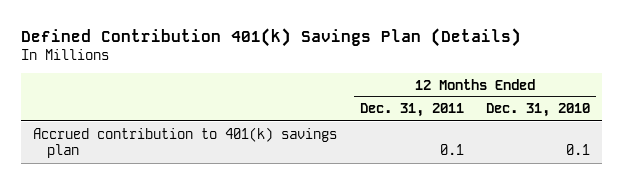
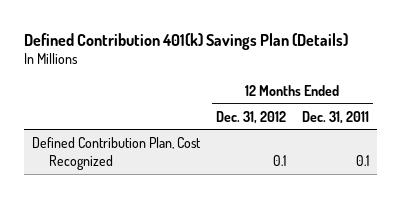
[486,103,591,118] Dec. 31, 2010 -> none
none -> [215,110,286,124] Dec. 31, 2012
[32,126,337,159] Accrued contribution to 401(k) savings plan -> [31,136,201,170] Defined Contribution Plan, Cost Recognized

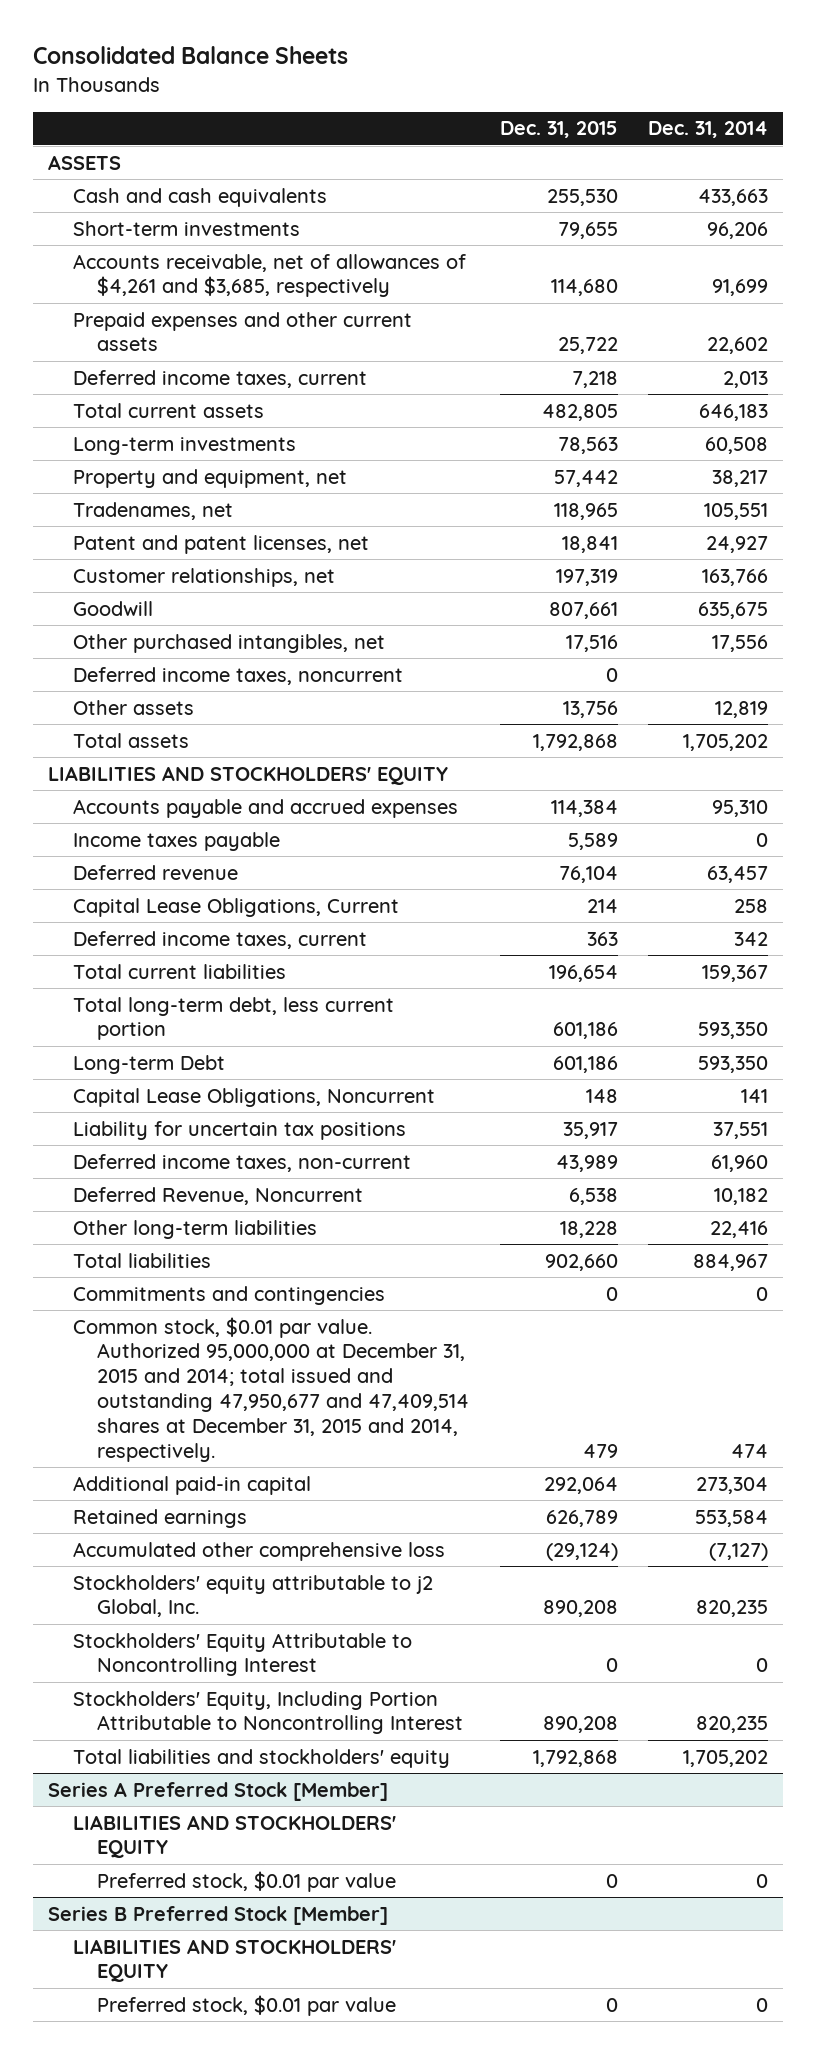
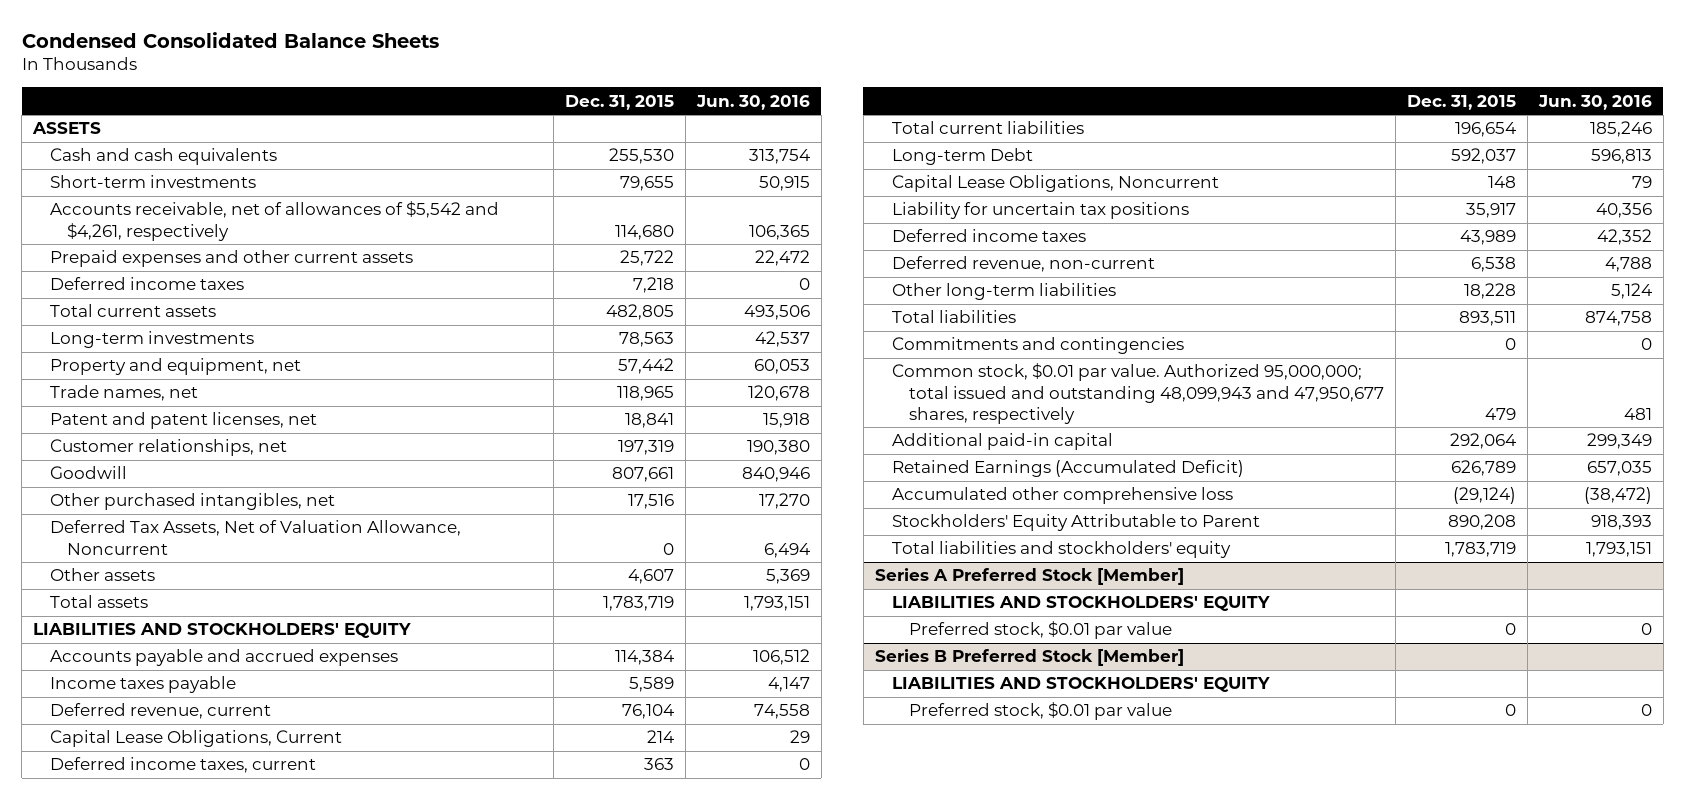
[33,46,349,65] Consolidated Balance Sheets -> [21,31,439,48] Condensed Consolidated Balance Sheets
[648,121,769,139] Dec. 31, 2014 -> none
none -> [695,94,810,110] Jun. 30, 2016
[72,253,466,298] Accounts receivable, net of allowances of $4,261 and $3,685, respectively -> [50,201,500,241] Accounts receivable, net of allowances of $5,542 and $4,261, respectively
[72,369,367,388] Deferred income taxes, current -> [50,277,245,291] Deferred income taxes
[72,501,233,520] Tradenames, net -> [50,385,199,402] Trade names, net
[72,666,403,685] Deferred income taxes, noncurrent -> none
none -> [50,520,462,555] Deferred Tax Assets, Net of Valuation Allowance, Noncurrent
[562,700,618,718] 13,756 -> [628,569,675,585] 4,607
[532,733,618,751] 1,792,868 -> [603,596,675,612] 1,783,719
[72,864,238,880] Deferred revenue -> [50,703,272,720] Deferred revenue, current
[72,996,394,1041] Total long-term debt, less current portion -> none
[552,1055,618,1073] 601,186 -> [1450,148,1516,165] 592,037
[72,1153,411,1172] Deferred income taxes, non-current -> [891,229,1086,243] Deferred income taxes
[72,1186,363,1205] Deferred Revenue, Noncurrent -> [891,256,1155,273] Deferred revenue, non-current
[544,1253,618,1271] 902,660 -> [1458,311,1516,327] 893,511
[72,1316,470,1462] Common stock, $0.01 par value. Authorized 95,000,000 at December 31, 2015 and 2014; total issued and outstanding 47,950,677 and 47,409,514 shares at December 31, 2015 and 2014, respectively. -> [891,363,1385,424] Common stock, $0.01 par value. Authorized 95,000,000; total issued and outstanding 48,099,943 and 47,950,677 shares, respectively
[72,1508,247,1528] Retained earnings -> [891,460,1244,478] Retained Earnings (Accumulated Deficit)
[72,1632,412,1677] Stockholders' Equity Attributable to Noncontrolling Interest -> none
[72,1690,464,1735] Stockholders' Equity, Including Portion Attributable to Noncontrolling Interest -> none
[72,1574,433,1618] Stockholders' equity attributable to j2 Global, Inc. -> [891,514,1260,532] Stockholders' Equity Attributable to Parent
[532,1749,618,1767] 1,792,868 -> [1444,542,1516,558] 1,783,719

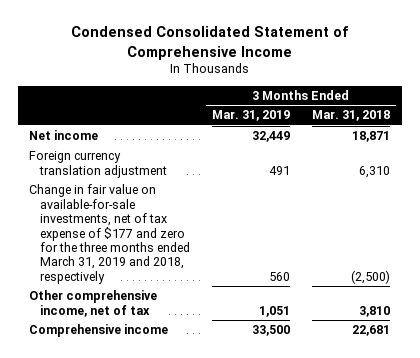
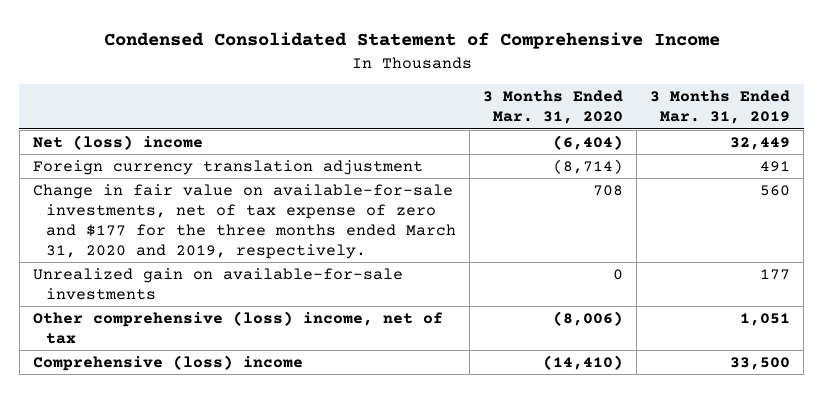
[312,110,391,122] Mar. 31, 2018 -> none
none -> [483,90,624,125] 3 Months Ended Mar. 31, 2020
[29,130,99,141] Net income -> [32,135,203,151] Net (loss) income
[29,184,190,284] Change in fair value on available-for-sale investments, net of tax expense of $177 and zero for the three months ended March 31, 2019 and 2018, respectively -> [32,184,457,259] Change in fair value on available-for-sale investments, net of tax expense of zero and $177 for the three months ended March 31, 2020 and 2019, respectively.
none -> [32,268,403,301] Unrealized gain on available-for-sale investments
[29,290,158,317] Other comprehensive income, net of tax -> [32,311,443,345] Other comprehensive (loss) income, net of tax
[29,324,169,338] Comprehensive income -> [32,355,303,372] Comprehensive (loss) income

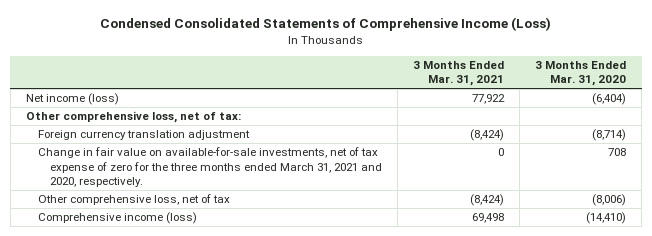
[103,32,720,50] Condensed Consolidated Statement of Comprehensive Income -> [99,17,551,32] Condensed Consolidated Statements of Comprehensive Income (Loss)
[650,90,791,125] 3 Months Ended Mar. 31, 2019 -> none
none -> [412,60,504,87] 3 Months Ended Mar. 31, 2021
[32,135,203,151] Net (loss) income -> [25,93,119,106] Net income (loss)
none -> [25,111,241,124] Other comprehensive loss, net of tax:
[32,268,403,301] Unrealized gain on available-for-sale investments -> none
[32,184,457,259] Change in fair value on available-for-sale investments, net of tax expense of zero and $177 for the three months ended March 31, 2020 and 2019, respectively. -> [37,147,382,187] Change in fair value on available-for-sale investments, net of tax expense of zero for the three months ended March 31, 2021 and 2020, respectively.
[32,311,443,345] Other comprehensive (loss) income, net of tax -> [37,194,230,206] Other comprehensive loss, net of tax
[32,355,303,372] Comprehensive (loss) income -> [37,212,197,225] Comprehensive income (loss)

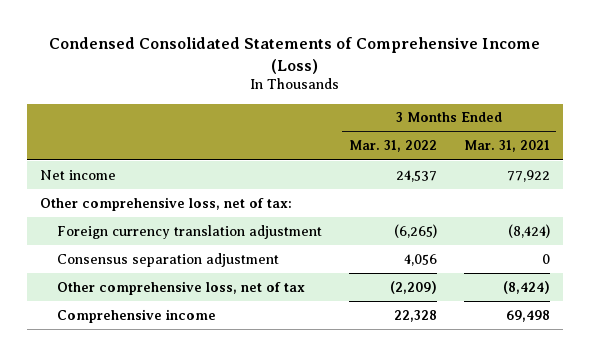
[535,60,627,87] 3 Months Ended Mar. 31, 2020 -> none
none -> [349,140,438,153] Mar. 31, 2022
[25,93,119,106] Net income (loss) -> [40,169,117,180] Net income
[37,147,382,187] Change in fair value on available-for-sale investments, net of tax expense of zero for the three months ended March 31, 2021 and 2020, respectively. -> none
none -> [57,252,280,267] Consensus separation adjustment
[37,212,197,225] Comprehensive income (loss) -> [57,308,217,323] Comprehensive income

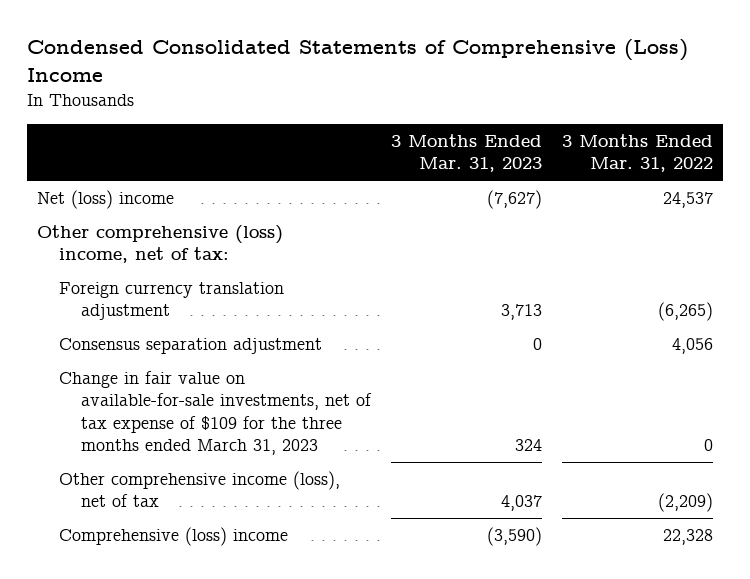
[49,36,541,74] Condensed Consolidated Statements of Comprehensive Income (Loss) -> [26,39,688,82] Condensed Consolidated Statements of Comprehensive (Loss) Income
[463,140,550,153] Mar. 31, 2021 -> none
none -> [391,133,543,173] 3 Months Ended Mar. 31, 2023
[40,169,117,180] Net income -> [36,190,174,210] Net (loss) income
[40,196,293,211] Other comprehensive loss, net of tax: -> [36,225,283,264] Other comprehensive (loss) income, net of tax:
none -> [58,371,373,455] Change in fair value on available-for-sale investments, net of tax expense of $109 for the three months ended March 31, 2023
[57,280,306,295] Other comprehensive loss, net of tax -> [58,471,340,508] Other comprehensive income (loss), net of tax
[57,308,217,323] Comprehensive income -> [58,527,288,547] Comprehensive (loss) income

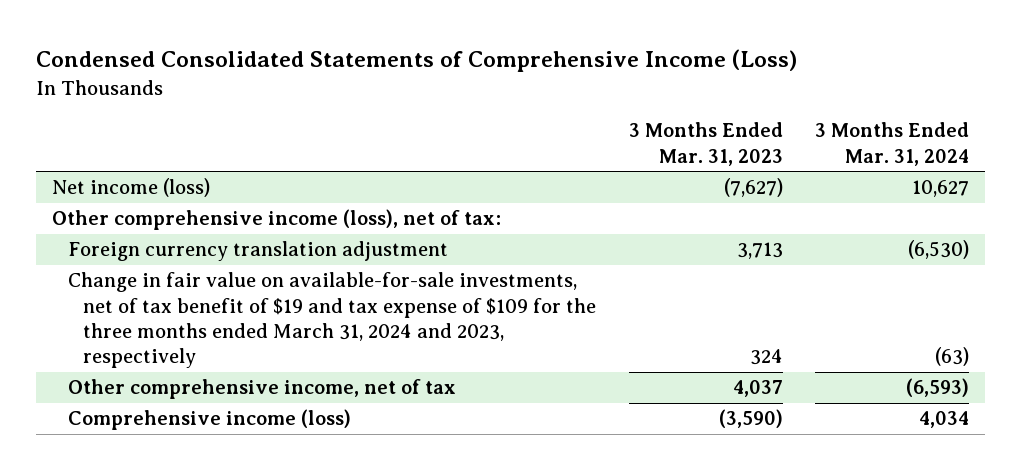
[26,39,688,82] Condensed Consolidated Statements of Comprehensive (Loss) Income -> [36,49,798,73] Condensed Consolidated Statements of Comprehensive Income (Loss)
[562,133,714,173] 3 Months Ended Mar. 31, 2022 -> none
none -> [814,122,969,166] 3 Months Ended Mar. 31, 2024
[36,190,174,210] Net (loss) income -> [52,178,211,198] Net income (loss)
[36,225,283,264] Other comprehensive (loss) income, net of tax: -> [52,209,502,231] Other comprehensive income (loss), net of tax:
[58,338,322,355] Consensus separation adjustment -> none
[58,371,373,455] Change in fair value on available-for-sale investments, net of tax expense of $109 for the three months ended March 31, 2023 -> [67,272,597,369] Change in fair value on available-for-sale investments, net of tax benefit of $19 and tax expense of $109 for the three months ended March 31, 2024 and 2023, respectively
[58,471,340,508] Other comprehensive income (loss), net of tax -> [67,379,456,400] Other comprehensive income, net of tax
[58,527,288,547] Comprehensive (loss) income -> [67,409,351,431] Comprehensive income (loss)

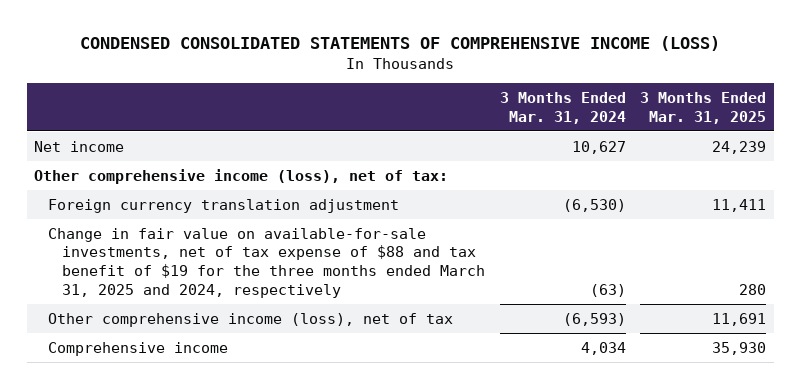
[36,49,798,73] Condensed Consolidated Statements of Comprehensive Income (Loss) -> [80,36,721,52] CONDENSED CONSOLIDATED STATEMENTS OF COMPREHENSIVE INCOME (LOSS)
[628,122,783,166] 3 Months Ended Mar. 31, 2023 -> none
none -> [640,91,767,124] 3 Months Ended Mar. 31, 2025
[52,178,211,198] Net income (loss) -> [34,140,125,152] Net income
[67,272,597,369] Change in fair value on available-for-sale investments, net of tax benefit of $19 and tax expense of $109 for the three months ended March 31, 2024 and 2023, respectively -> [48,227,485,298] Change in fair value on available-for-sale investments, net of tax expense of $88 and tax benefit of $19 for the three months ended March 31, 2025 and 2024, respectively
[67,379,456,400] Other comprehensive income, net of tax -> [48,312,454,327] Other comprehensive income (loss), net of tax
[67,409,351,431] Comprehensive income (loss) -> [48,341,229,356] Comprehensive income

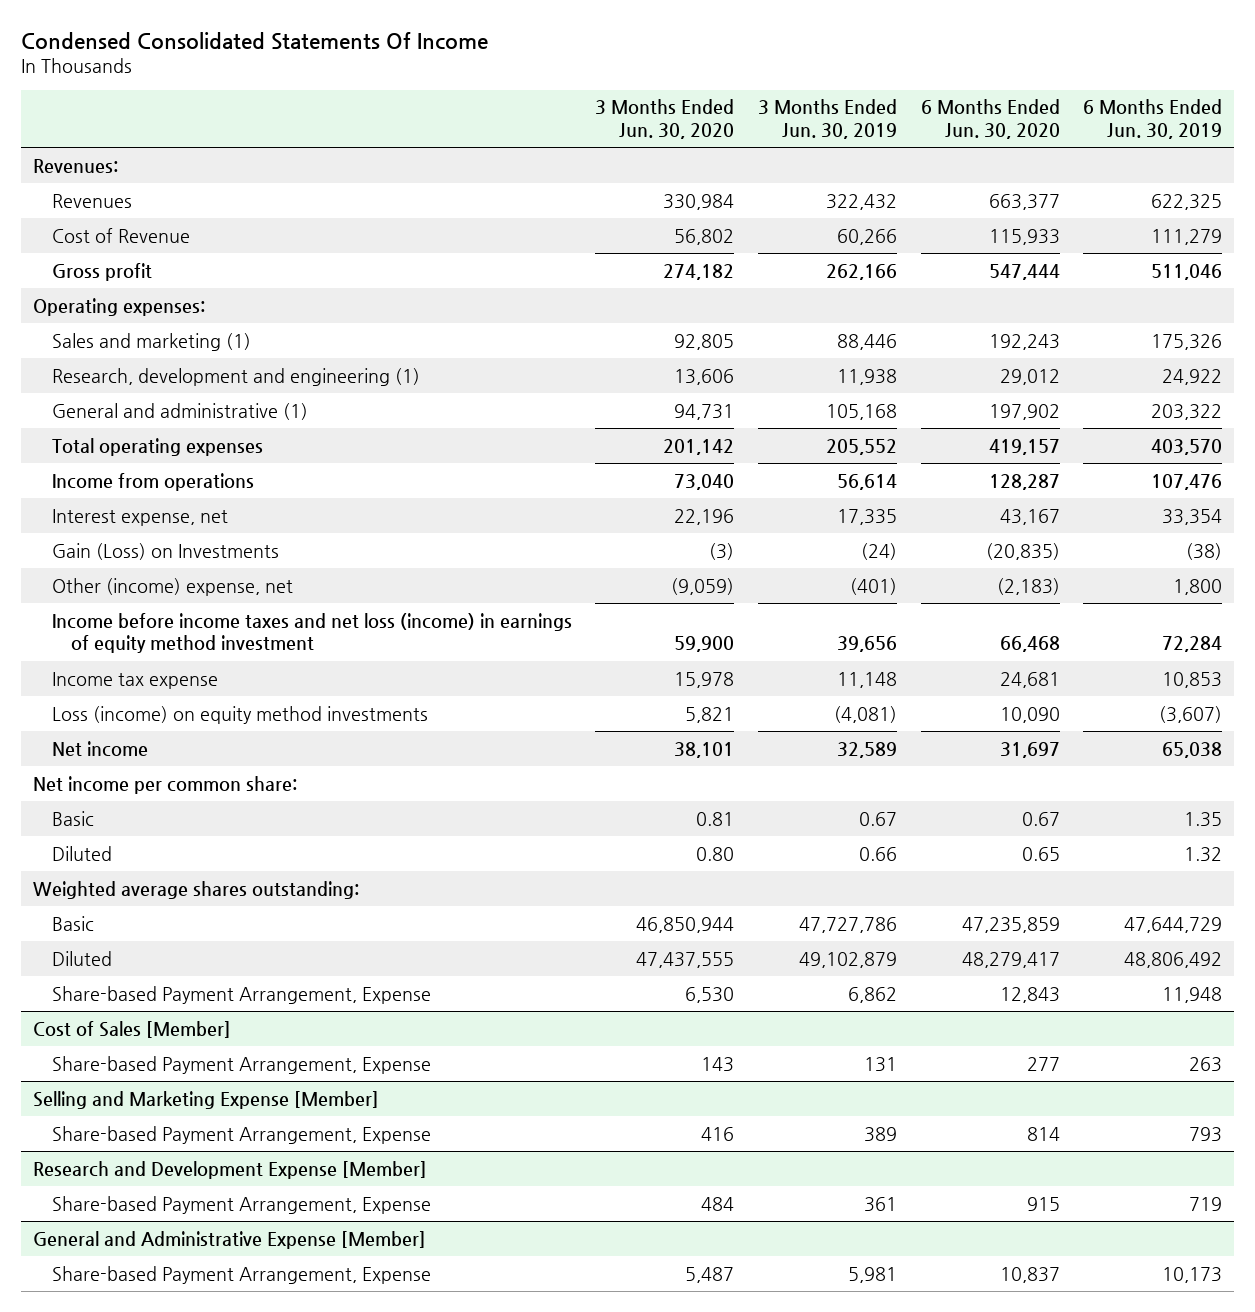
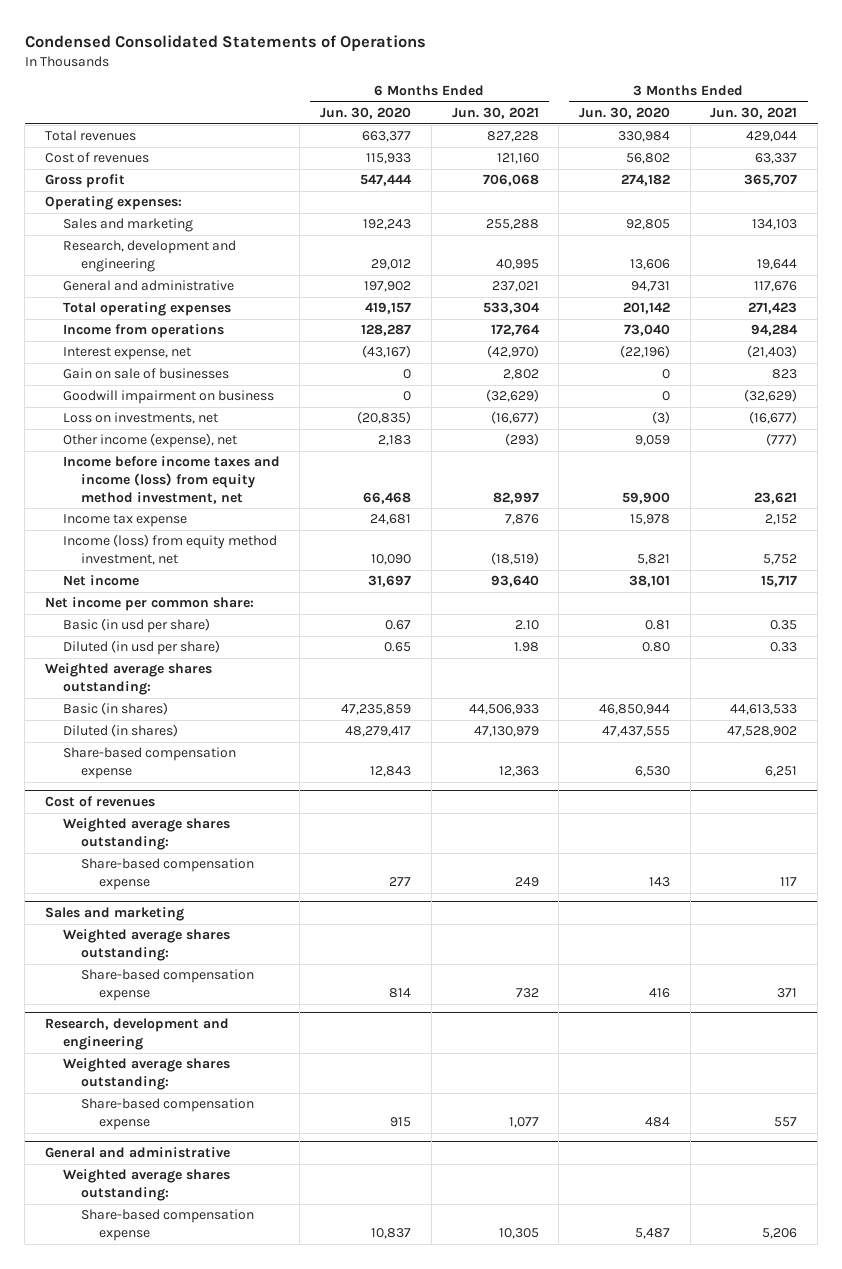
[20,32,488,51] Condensed Consolidated Statements Of Income -> [24,34,426,51] Condensed Consolidated Statements of Operations
[757,99,897,140] 3 Months Ended Jun. 30, 2019 -> none
[1083,99,1223,140] 6 Months Ended Jun. 30, 2019 -> none
none -> [451,107,539,120] Jun. 30, 2021
none -> [710,107,798,120] Jun. 30, 2021
[32,158,118,173] Revenues: -> none
[51,193,132,208] Revenues -> [44,130,136,142] Total revenues
[51,227,190,243] Cost of Revenue -> [44,152,149,164] Cost of revenues
[51,332,251,351] Sales and marketing (1) -> [62,218,193,233] Sales and marketing
[51,367,420,386] Research, development and engineering (1) -> [62,240,236,273] Research, development and engineering
[51,402,308,420] General and administrative (1) -> [62,280,234,292] General and administrative
[674,508,735,525] 22,196 -> [620,345,671,359] (22,196)
[999,508,1060,525] 43,167 -> [362,345,412,359] (43,167)
none -> [62,368,229,380] Gain on sale of businesses
none -> [62,390,274,405] Goodwill impairment on business
[51,542,279,560] Gain (Loss) on Investments -> [62,412,218,425] Loss on investments, net
[51,577,293,596] Other (income) expense, net -> [62,433,237,449] Other income (expense), net
[671,577,735,595] (9,059) -> [635,435,671,447] 9,059
[996,577,1060,595] (2,183) -> [378,435,412,447] 2,183
[51,612,572,654] Income before income taxes and net loss (income) in earnings of equity method investment -> [62,456,280,504] Income before income taxes and income (loss) from equity method investment, net
[51,705,428,724] Loss (income) on equity method investments -> [62,534,277,566] Income (loss) from equity method investment, net
[51,810,94,826] Basic -> [62,618,210,634] Basic (in usd per share)
[51,845,112,861] Diluted -> [62,640,220,656] Diluted (in usd per share)
[51,915,94,931] Basic -> [62,702,168,716] Basic (in shares)
[51,950,112,966] Diluted -> [62,724,178,738] Diluted (in shares)
[51,985,431,1004] Share-based Payment Arrangement, Expense -> [62,747,236,780] Share-based compensation expense
[32,1020,231,1038] Cost of Sales [Member] -> [44,796,155,808] Cost of revenues
none -> [62,818,230,851] Weighted average shares outstanding:
[51,1055,431,1074] Share-based Payment Arrangement, Expense -> [80,858,254,891] Share-based compensation expense
[32,1090,379,1109] Selling and Marketing Expense [Member] -> [44,907,184,922] Sales and marketing
none -> [62,929,230,962] Weighted average shares outstanding:
[51,1125,431,1144] Share-based Payment Arrangement, Expense -> [80,969,254,1002] Share-based compensation expense
[32,1160,427,1179] Research and Development Expense [Member] -> [44,1018,229,1051] Research, development and engineering
none -> [62,1058,230,1091] Weighted average shares outstanding:
[51,1195,431,1214] Share-based Payment Arrangement, Expense -> [80,1098,254,1131] Share-based compensation expense
[32,1230,426,1249] General and Administrative Expense [Member] -> [44,1147,230,1159] General and administrative
none -> [62,1169,230,1202] Weighted average shares outstanding:
[51,1265,431,1284] Share-based Payment Arrangement, Expense -> [80,1209,254,1242] Share-based compensation expense

